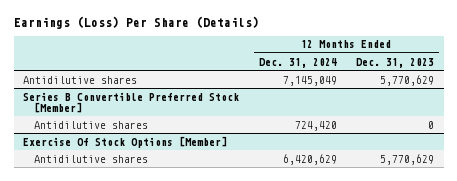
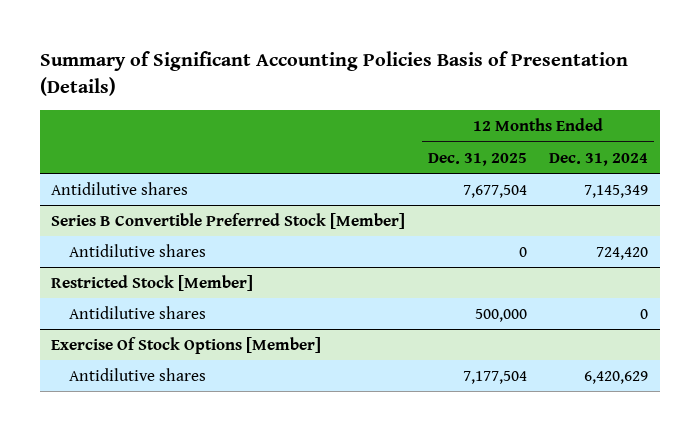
[13,16,259,30] Earnings (Loss) Per Share (Details) -> [39,51,628,96] Summary of Significant Accounting Policies Basis of Presentation (Details)
[356,57,435,68] Dec. 31, 2023 -> none
none -> [427,152,527,166] Dec. 31, 2025
[282,75,337,86] 7,145,049 -> [584,185,649,199] 7,145,349
none -> [51,275,254,292] Restricted Stock [Member]
none -> [69,306,207,320] Antidilutive shares

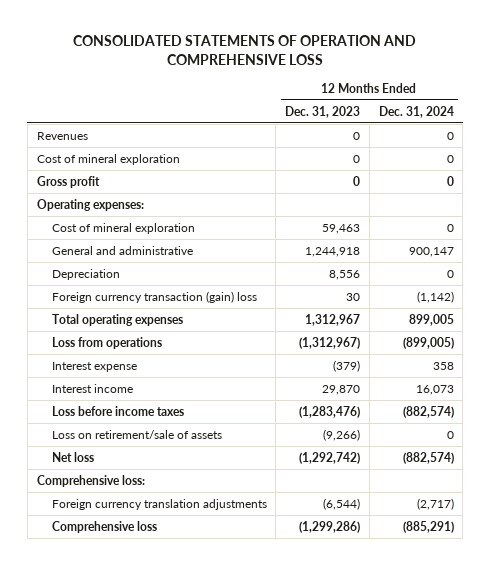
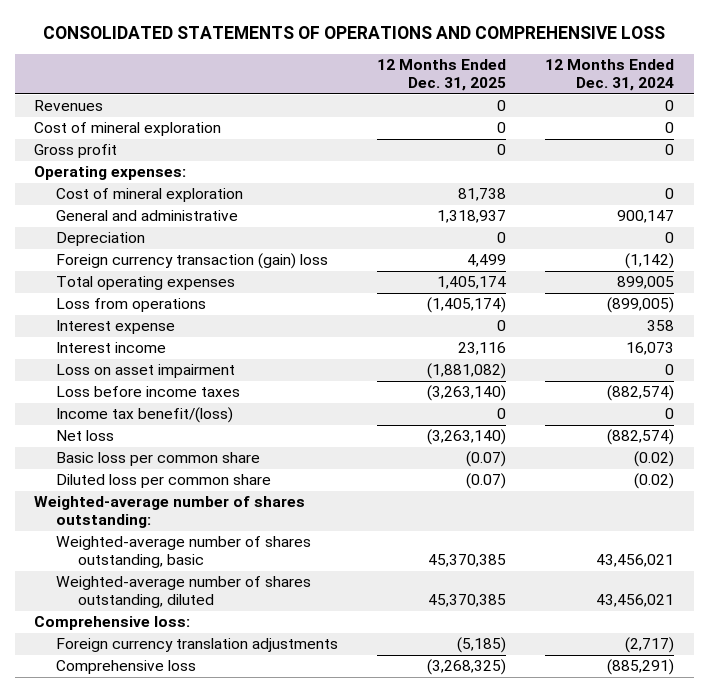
[73,35,417,65] CONSOLIDATED STATEMENTS OF OPERATION AND COMPREHENSIVE LOSS -> [43,25,666,39] CONSOLIDATED STATEMENTS OF OPERATIONS AND COMPREHENSIVE LOSS
[285,105,361,118] Dec. 31, 2023 -> none
none -> [377,59,507,92] 12 Months Ended Dec. 31, 2025
none -> [56,364,236,379] Loss on asset impairment
[51,429,222,439] Loss on retirement/sale of assets -> none
none -> [56,407,234,424] Income tax benefit/(loss)
none -> [56,452,261,467] Basic loss per common share
none -> [56,474,272,489] Diluted loss per common share
none -> [34,496,306,529] Weighted-average number of shares outstanding:
none -> [56,536,312,569] Weighted-average number of shares outstanding, basic
none -> [56,576,312,609] Weighted-average number of shares outstanding, diluted

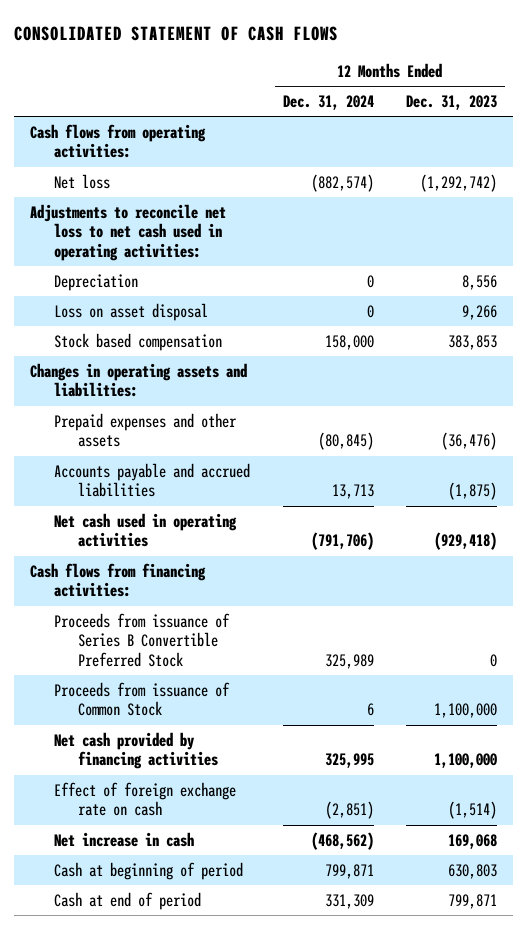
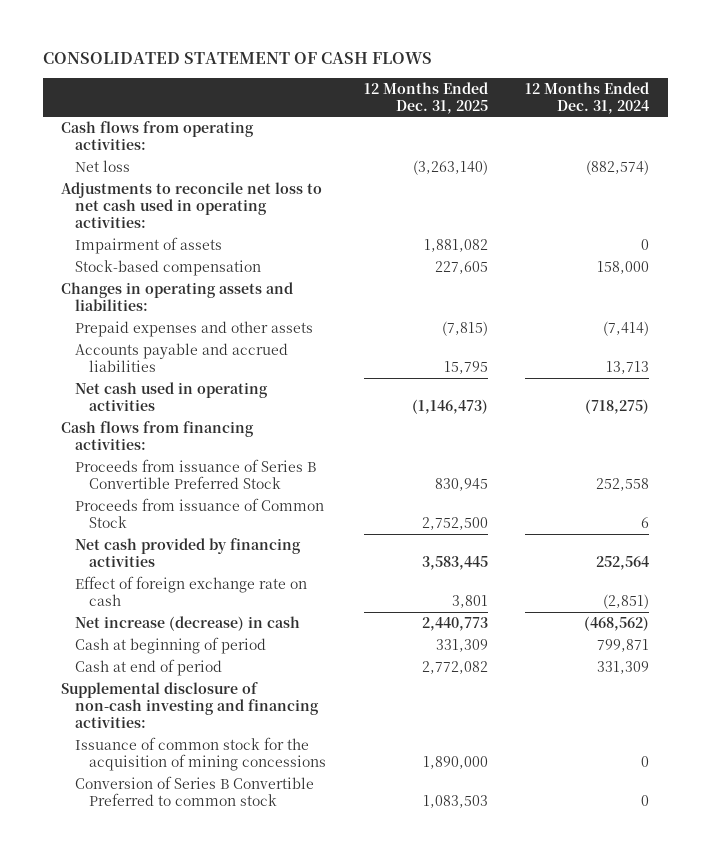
[406,95,498,111] Dec. 31, 2023 -> none
none -> [363,81,488,114] 12 Months Ended Dec. 31, 2025
[54,273,139,291] Depreciation -> none
[54,302,209,321] Loss on asset disposal -> none
none -> [75,236,223,254] Impairment of assets
[54,332,223,351] Stock based compensation -> [75,259,262,276] Stock-based compensation
[317,432,374,451] (80,845) -> [603,320,650,336] (7,414)
[310,532,374,551] (791,706) -> [585,398,650,414] (718,275)
[324,653,374,669] 325,989 -> [596,477,650,491] 252,558
[324,753,374,769] 325,995 -> [596,555,650,570] 252,564
[54,831,195,847] Net increase in cash -> [75,615,301,631] Net increase (decrease) in cash
none -> [61,681,320,728] Supplemental disclosure of non-cash investing and financing activities:
none -> [75,736,326,771] Issuance of common stock for the acquisition of mining concessions
none -> [75,775,315,806] Conversion of Series B Convertible Preferred to common stock

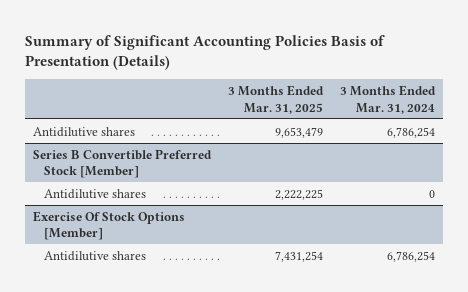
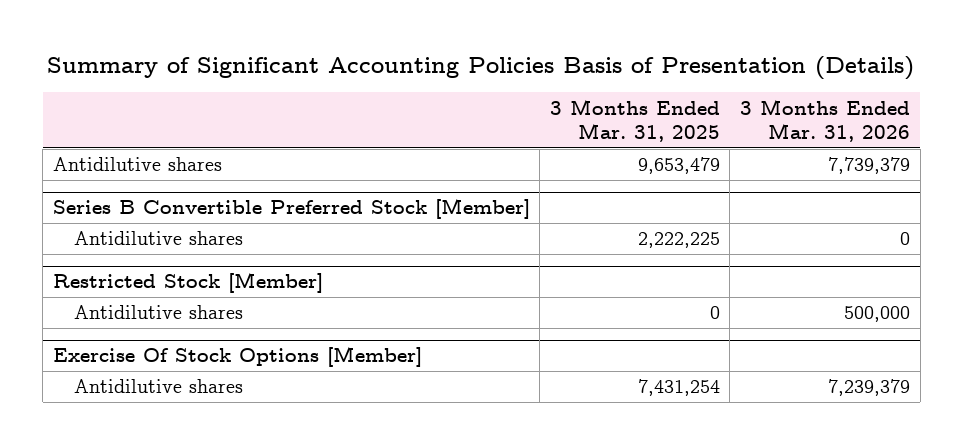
[339,84,436,114] 3 Months Ended Mar. 31, 2024 -> none
none -> [740,98,911,142] 3 Months Ended Mar. 31, 2026
none -> [52,272,323,294] Restricted Stock [Member]
none -> [73,305,243,320] Antidilutive shares

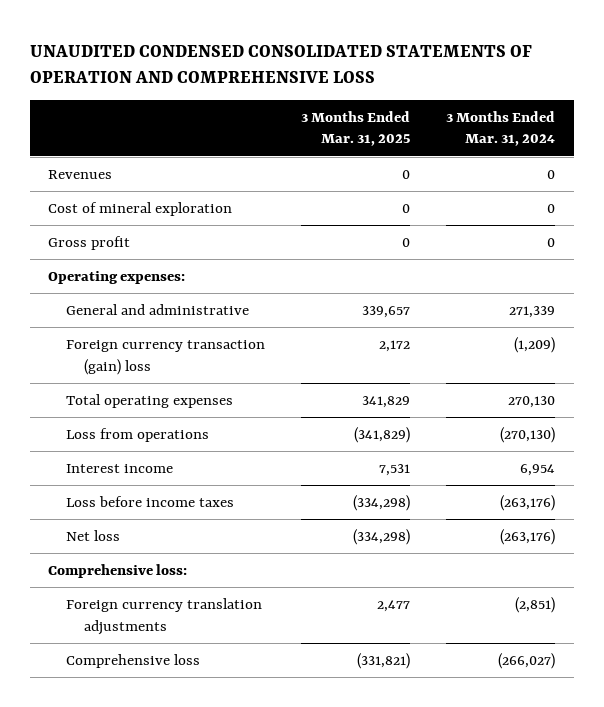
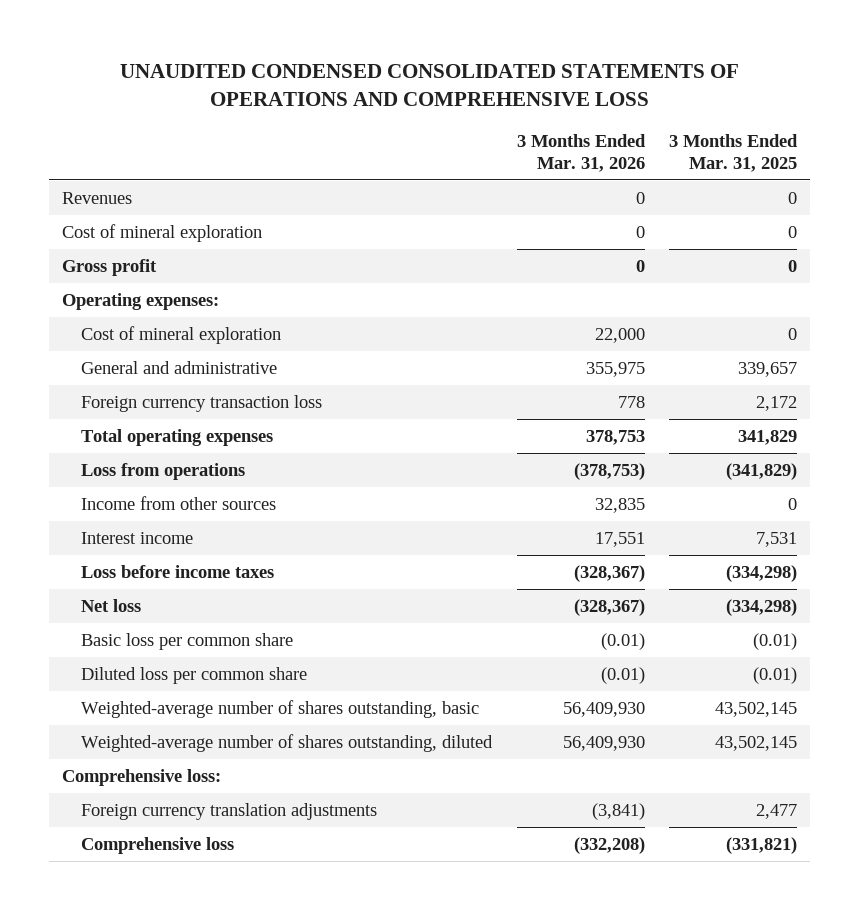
[30,44,533,83] UNAUDITED CONDENSED CONSOLIDATED STATEMENTS OF OPERATION AND COMPREHENSIVE LOSS -> [119,63,739,107] UNAUDITED CONDENSED CONSOLIDATED STATEMENTS OF OPERATIONS AND COMPREHENSIVE LOSS
[446,110,556,147] 3 Months Ended Mar. 31, 2024 -> none
none -> [516,134,646,172] 3 Months Ended Mar. 31, 2026
none -> [80,326,281,345] Cost of mineral exploration
[65,340,265,375] Foreign currency transaction (gain) loss -> [80,395,322,413] Foreign currency transaction loss
none -> [80,496,276,511] Income from other sources
none -> [80,633,293,651] Basic loss per common share
none -> [80,667,307,685] Diluted loss per common share
none -> [80,700,479,719] Weighted-average number of shares outstanding, basic
none -> [80,734,493,753] Weighted-average number of shares outstanding, diluted

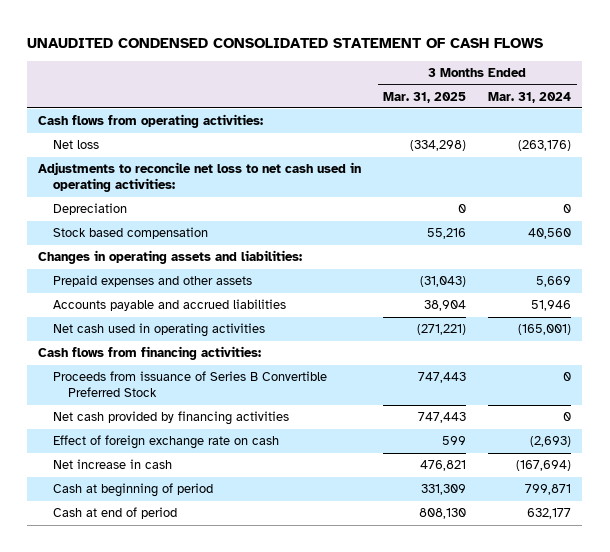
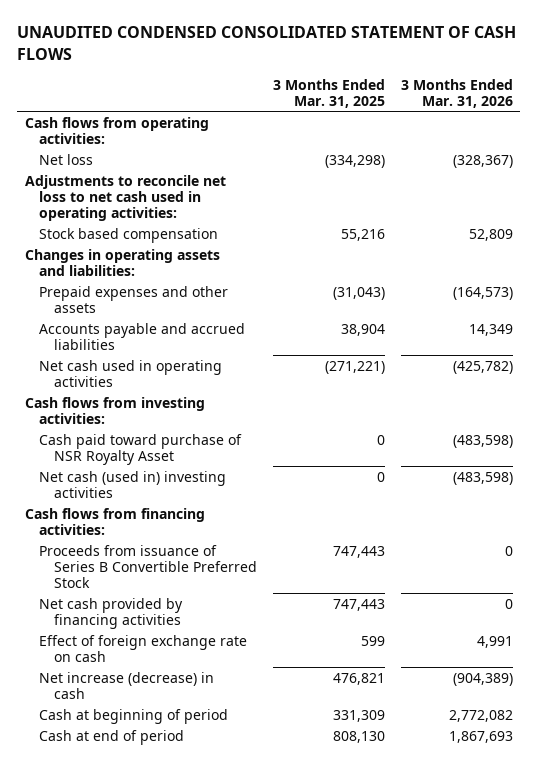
[488,91,572,103] Mar. 31, 2024 -> none
none -> [400,78,513,108] 3 Months Ended Mar. 31, 2026
[53,203,128,216] Depreciation -> none
none -> [24,396,205,424] Cash flows from investing activities:
none -> [39,433,243,465] Cash paid toward purchase of NSR Royalty Asset
none -> [39,470,227,498] Net cash (used in) investing activities
[53,459,173,470] Net increase in cash -> [39,671,215,699] Net increase (decrease) in cash

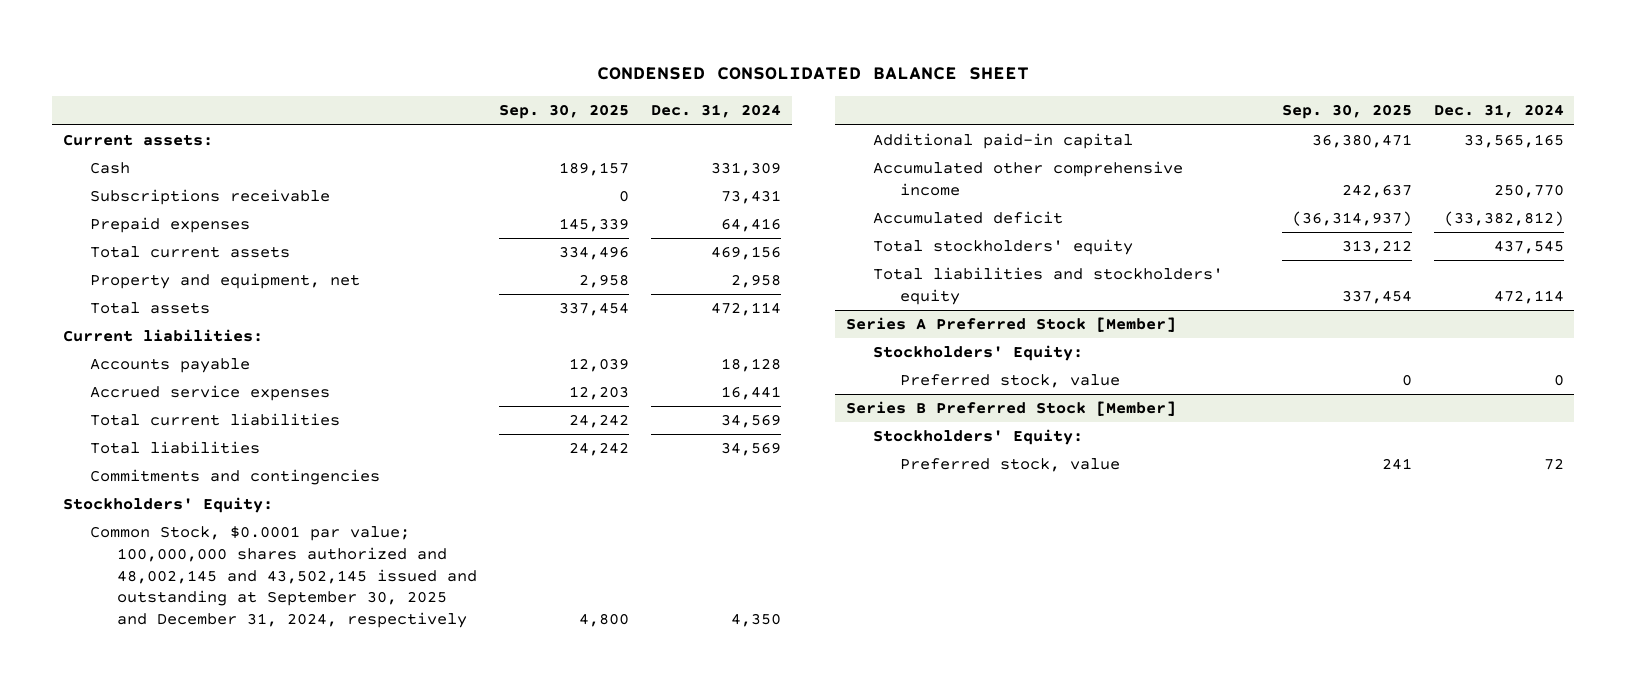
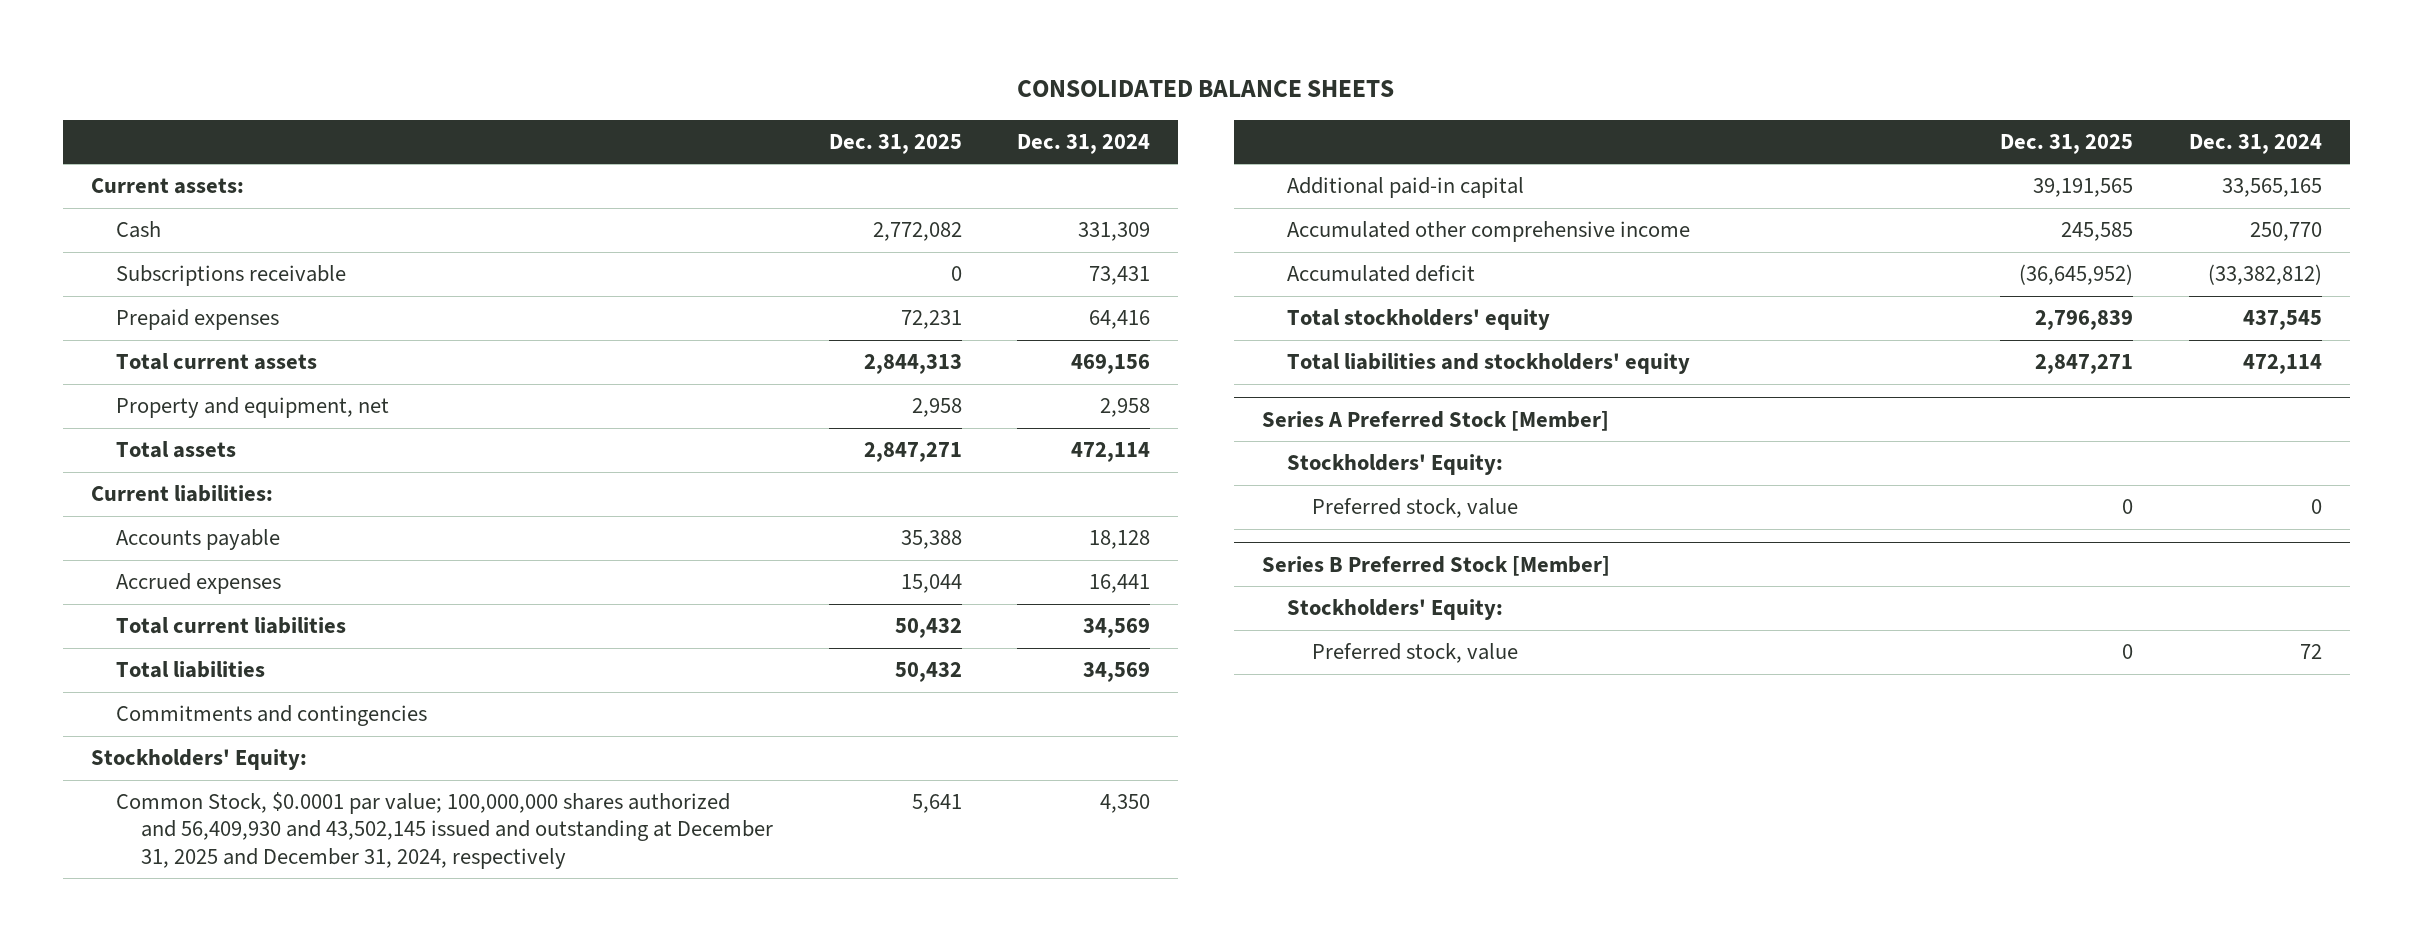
[597,66,1030,80] CONDENSED CONSOLIDATED BALANCE SHEET -> [1017,80,1395,98] CONSOLIDATED BALANCE SHEETS
[499,104,630,120] Sep. 30, 2025 -> none
none -> [828,133,962,154] Dec. 31, 2025
[90,385,331,402] Accrued service expenses -> [115,573,281,595] Accrued expenses
[90,526,478,628] Common Stock, $0.0001 par value; 100,000,000 shares authorized and 48,002,145 and 43,502,145 issued and outstanding at September 30, 2025 and December 31, 2024, respectively -> [115,792,773,869] Common Stock, $0.0001 par value; 100,000,000 shares authorized and 56,409,930 and 43,502,145 issued and outstanding at December 31, 2025 and December 31, 2024, respectively

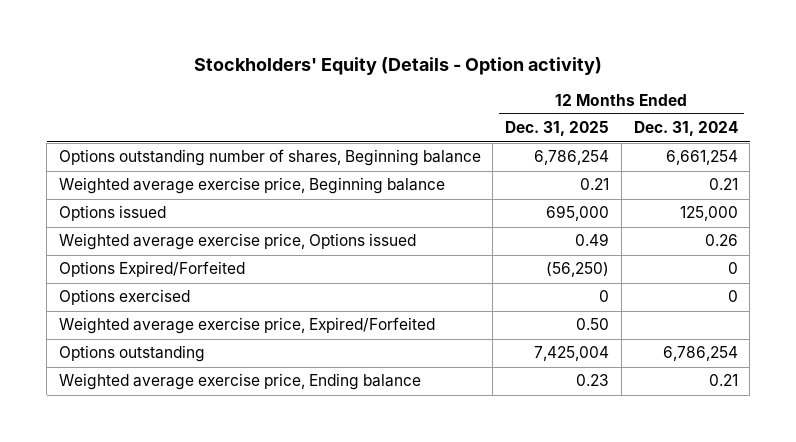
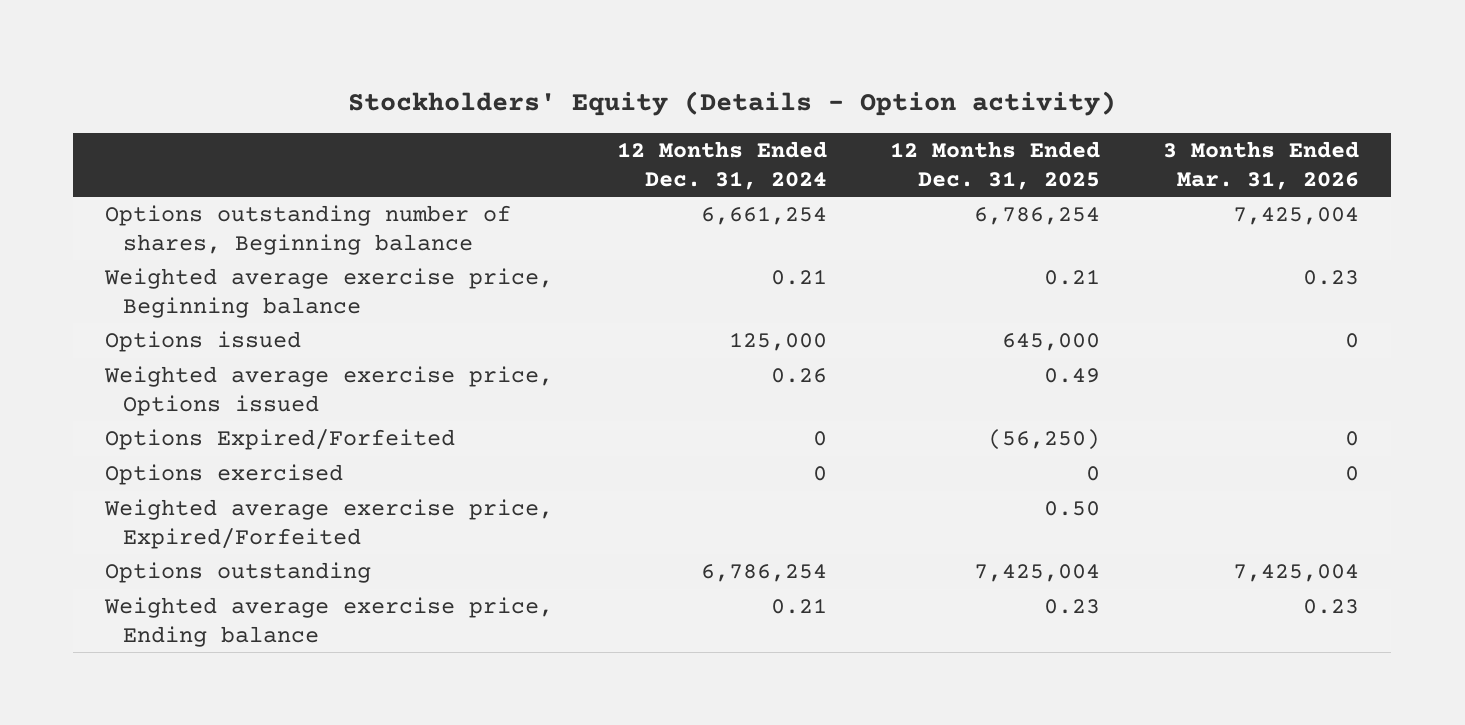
none -> [1163,141,1360,190] 3 Months Ended Mar. 31, 2026
[546,205,610,222] 695,000 -> [1002,333,1101,352] 645,000

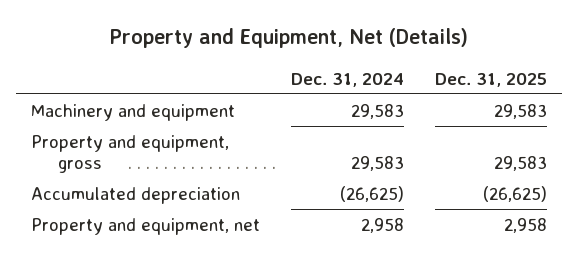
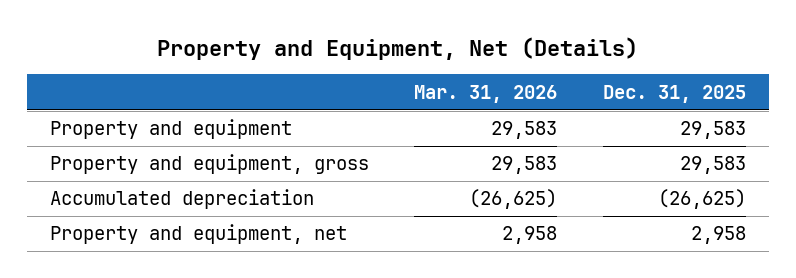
[290,72,404,87] Dec. 31, 2024 -> none
none -> [414,84,558,103] Mar. 31, 2026
[31,103,236,121] Machinery and equipment -> [49,119,292,140] Property and equipment

